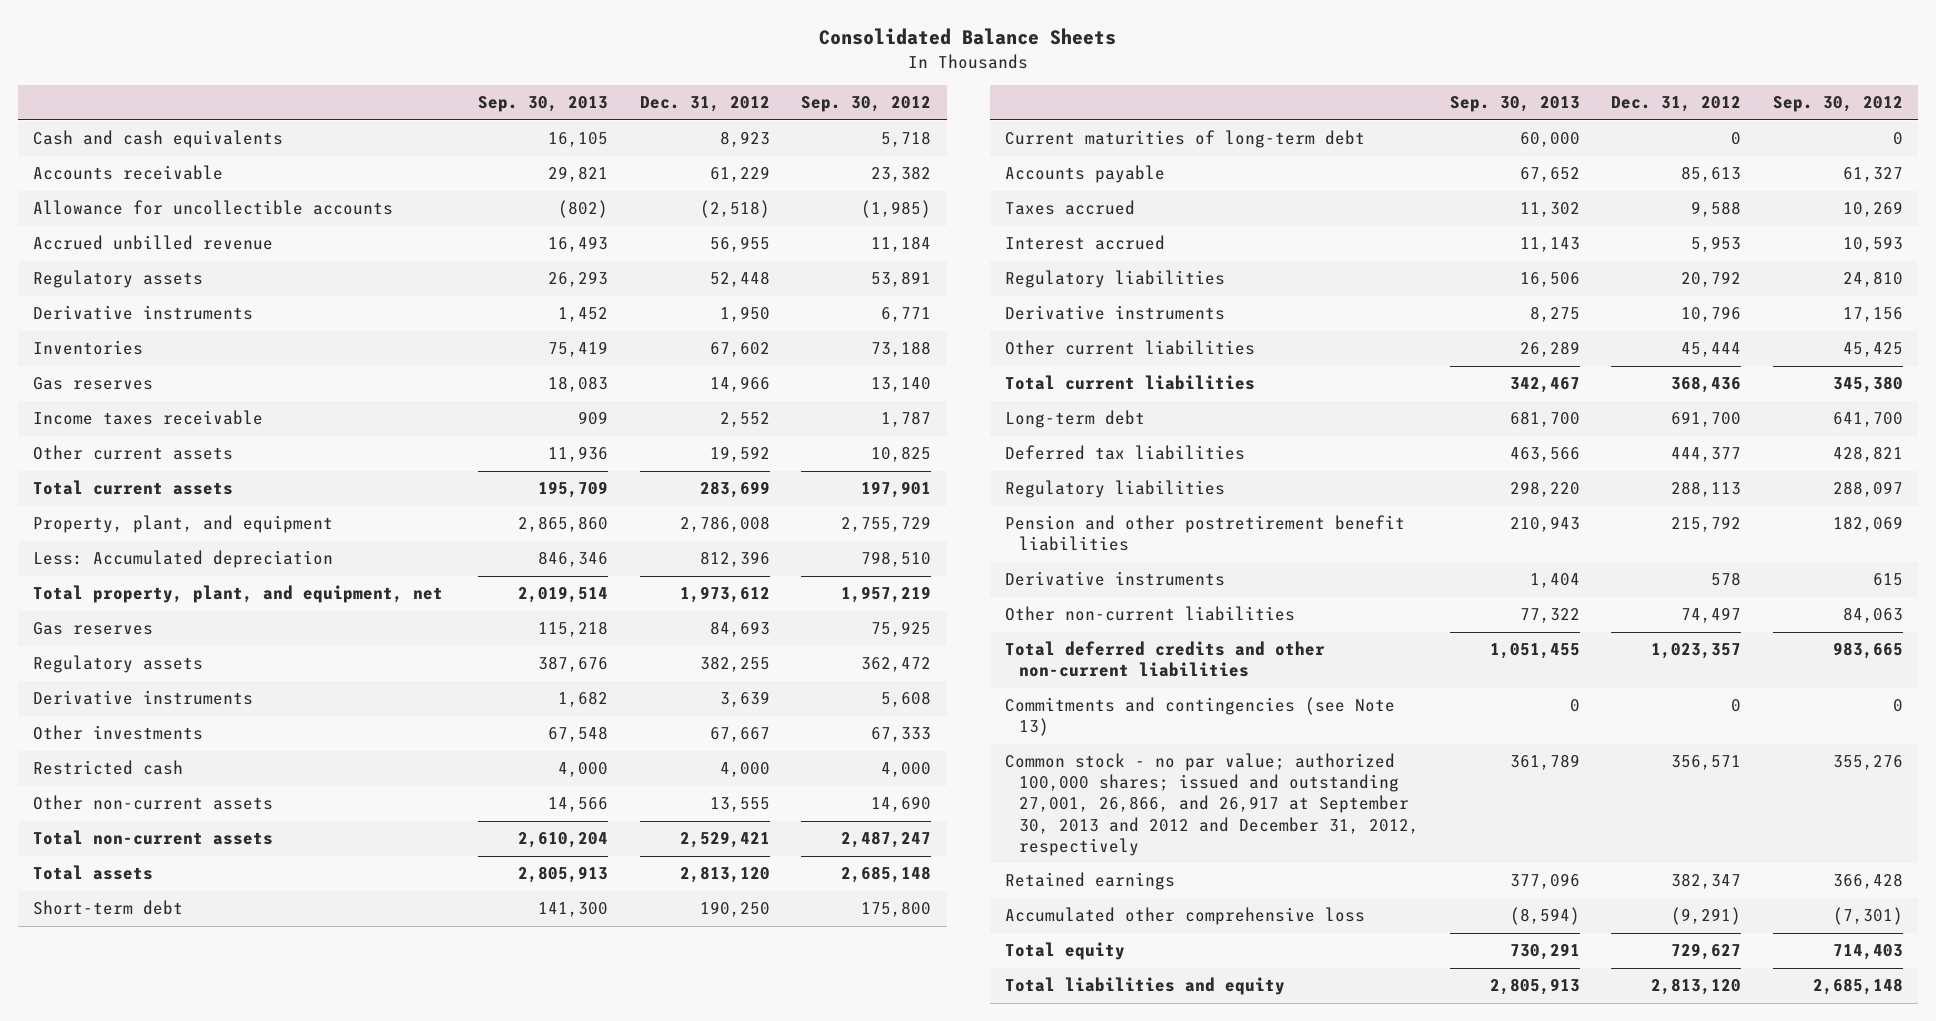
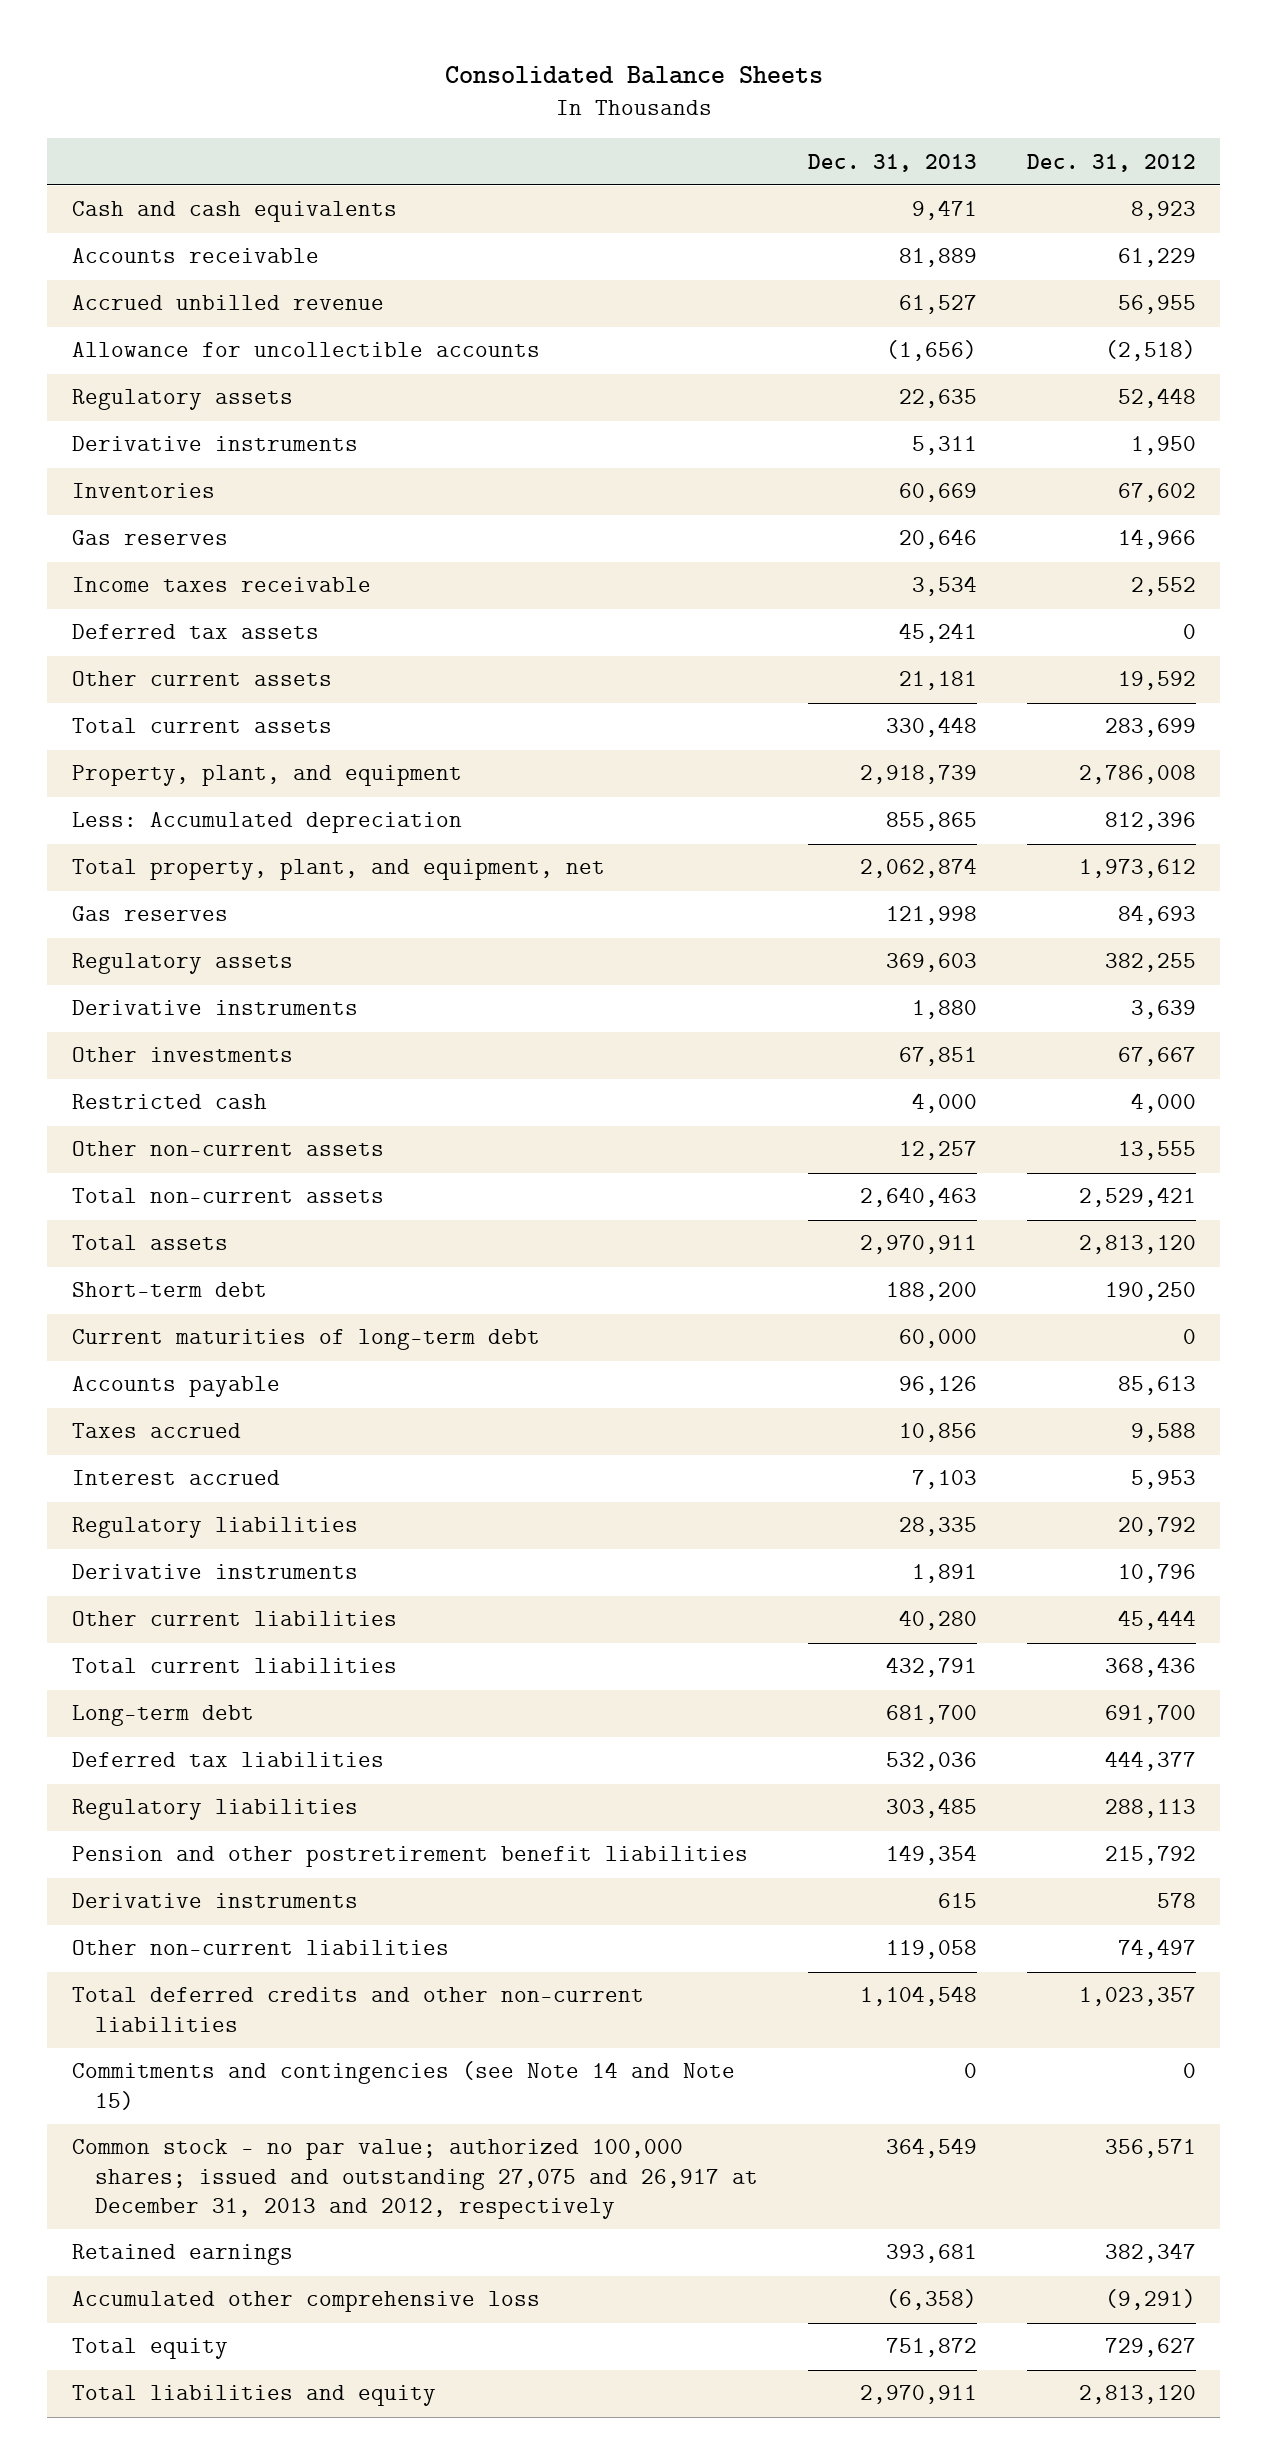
[478,96,609,113] Sep. 30, 2013 -> none
[800,96,931,113] Sep. 30, 2012 -> none
none -> [807,153,977,172] Dec. 31, 2013
[33,200,394,216] Allowance for uncollectible accounts -> [71,342,540,358] Allowance for uncollectible accounts
none -> [71,624,319,640] Deferred tax assets
[1005,697,1396,737] Commitments and contingencies (see Note 13) -> [71,2061,735,2110] Commitments and contingencies (see Note 14 and Note 15)
[1005,753,1419,856] Common stock - no par value; authorized 100,000 shares; issued and outstanding 27,001, 26,866, and 26,917 at September 30, 2013 and 2012 and December 31, 2012, respectively -> [71,2139,759,2219] Common stock - no par value; authorized 100,000 shares; issued and outstanding 27,075 and 26,917 at December 31, 2013 and 2012, respectively

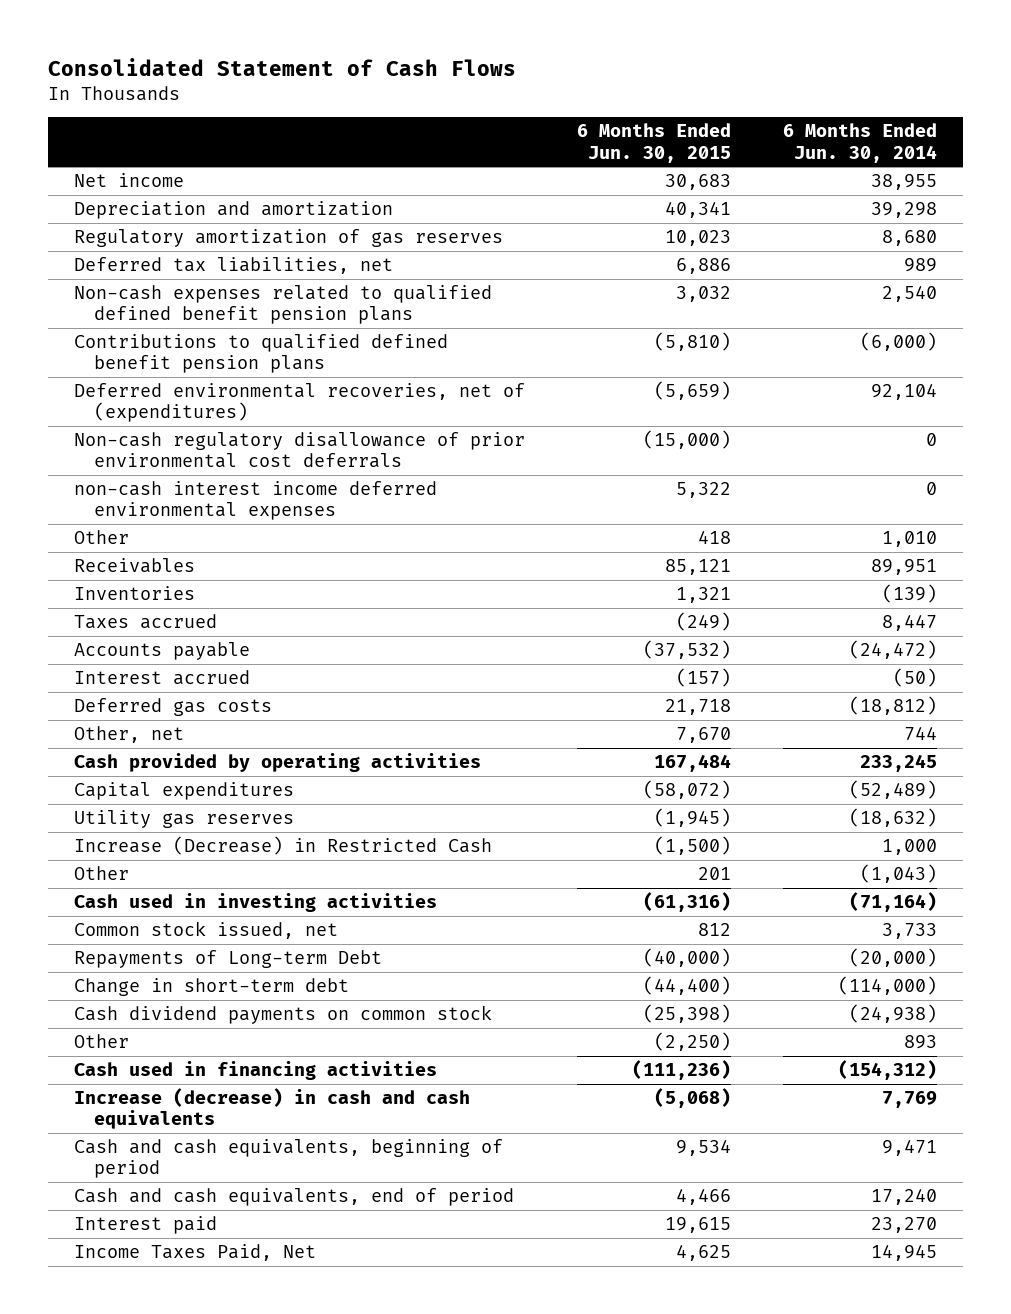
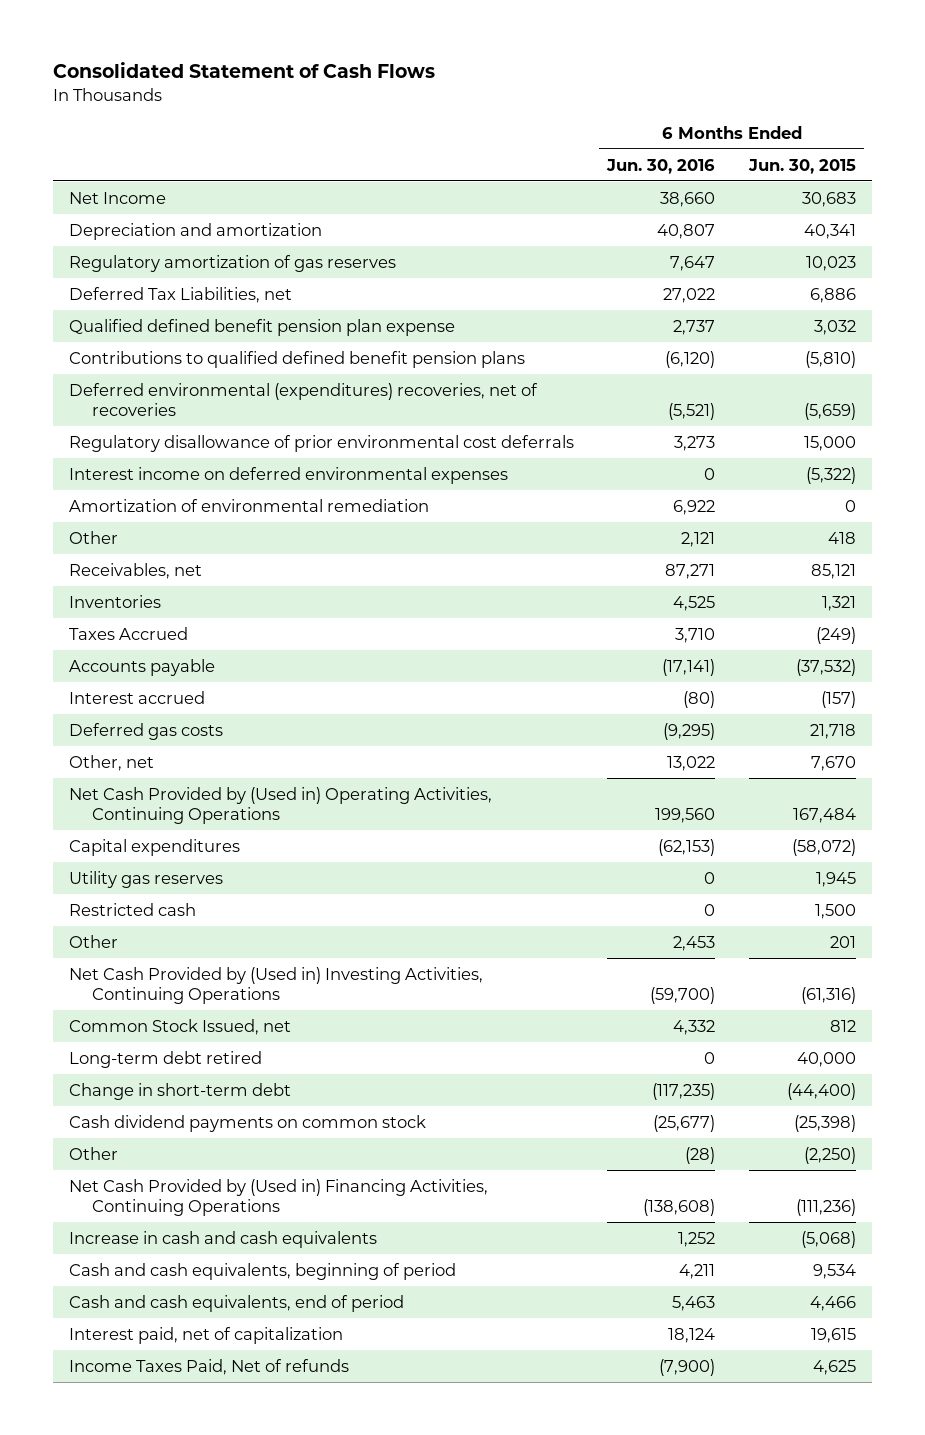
[782,123,937,163] 6 Months Ended Jun. 30, 2014 -> none
none -> [606,158,716,174] Jun. 30, 2016
[73,173,184,188] Net income -> [69,191,167,204] Net Income
[73,257,393,275] Deferred tax liabilities, net -> [69,286,293,303] Deferred Tax Liabilities, net
[73,285,492,325] Non-cash expenses related to qualified defined benefit pension plans -> [69,318,456,336] Qualified defined benefit pension plan expense
[73,383,525,423] Deferred environmental recoveries, net of (expenditures) -> [69,382,539,417] Deferred environmental (expenditures) recoveries, net of recoveries
[73,432,525,469] Non-cash regulatory disallowance of prior environmental cost deferrals -> [69,434,575,452] Regulatory disallowance of prior environmental cost deferrals
[642,430,731,450] (15,000) -> [803,435,856,451] 15,000
[73,481,437,521] non-cash interest income deferred environmental expenses -> [69,466,509,484] Interest income on deferred environmental expenses
[675,482,731,499] 5,322 -> [805,466,856,484] (5,322)
none -> [69,498,430,512] Amortization of environmental remediation
[73,558,195,574] Receivables -> [69,562,203,579] Receivables, net
[73,614,217,630] Taxes accrued -> [69,626,189,640] Taxes Accrued
[73,753,481,773] Cash provided by operating activities -> [69,786,493,825] Net Cash Provided by (Used in) Operating Activities, Continuing Operations
[653,808,731,828] (1,945) -> [815,871,856,887] 1,945
[73,836,492,856] Increase (Decrease) in Restricted Cash -> [69,902,197,916] Restricted cash
[653,836,731,856] (1,500) -> [814,903,856,919] 1,500
[73,893,437,913] Cash used in investing activities -> [69,966,484,1005] Net Cash Provided by (Used in) Investing Activities, Continuing Operations
[73,921,338,940] Common stock issued, net -> [69,1018,292,1035] Common Stock Issued, net
[73,950,382,969] Repayments of Long-term Debt -> [69,1050,263,1068] Long-term debt retired
[642,948,731,968] (40,000) -> [796,1051,856,1067] 40,000
[73,1061,437,1081] Cash used in financing activities -> [69,1178,489,1217] Net Cash Provided by (Used in) Financing Activities, Continuing Operations
[73,1088,470,1130] Increase (decrease) in cash and cash equivalents -> [69,1230,378,1248] Increase in cash and cash equivalents
[73,1216,217,1235] Interest paid -> [69,1326,344,1344] Interest paid, net of capitalization
[73,1244,316,1262] Income Taxes Paid, Net -> [69,1358,350,1375] Income Taxes Paid, Net of refunds

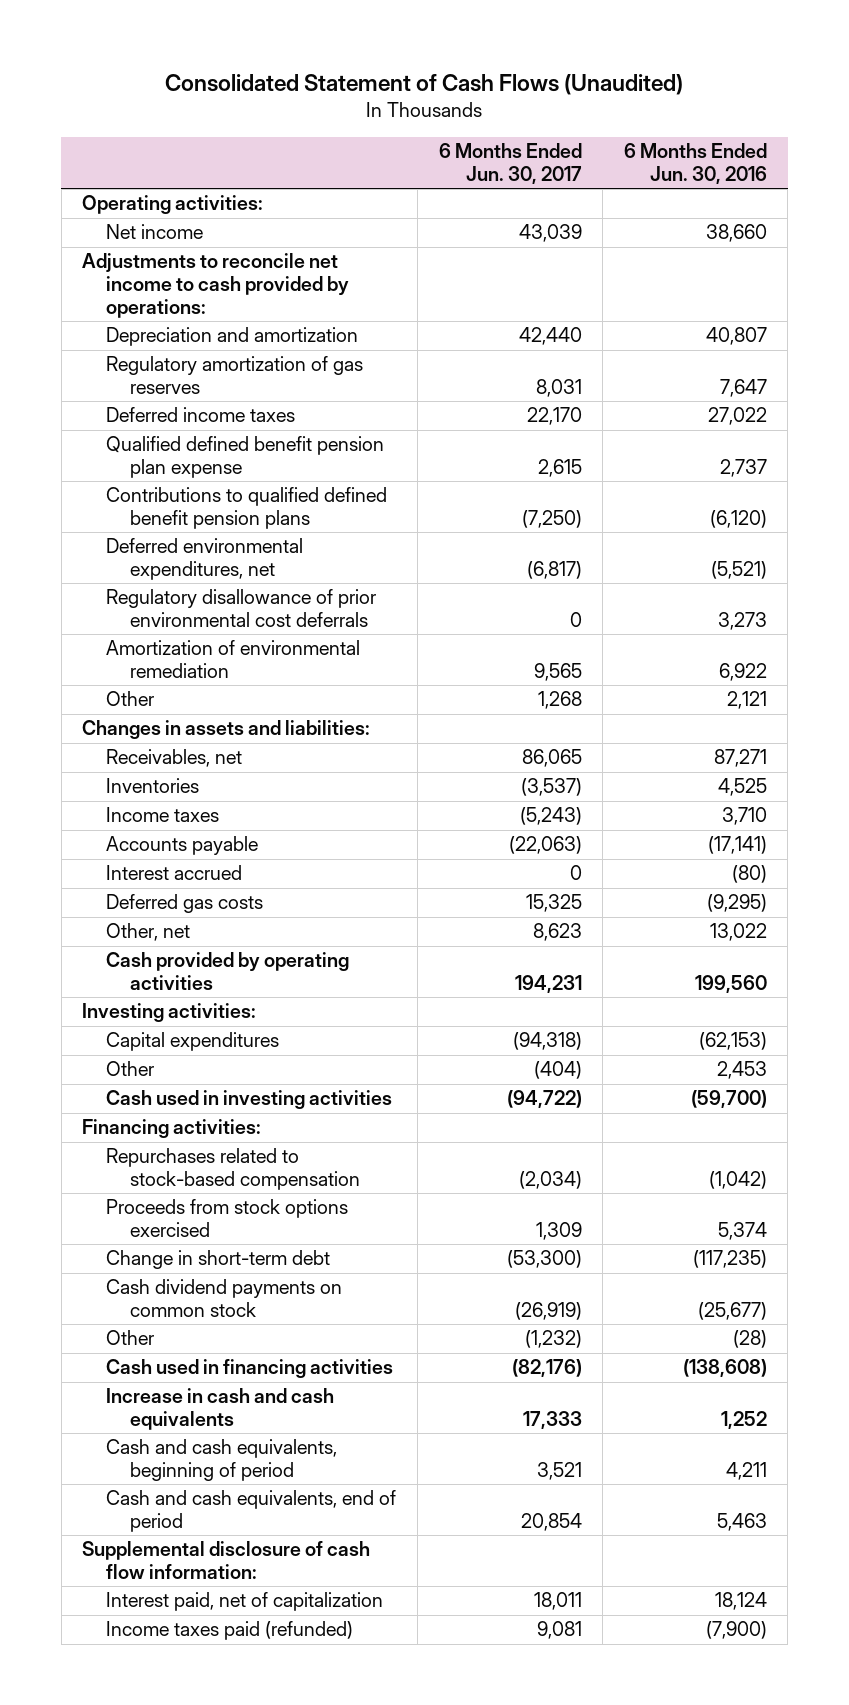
[52,62,435,79] Consolidated Statement of Cash Flows -> [165,74,684,96] Consolidated Statement of Cash Flows (Unaudited)
[747,158,856,174] Jun. 30, 2015 -> none
none -> [438,143,582,185] 6 Months Ended Jun. 30, 2017
none -> [82,195,264,215] Operating activities:
[69,191,167,204] Net Income -> [106,224,204,240] Net income
none -> [82,253,350,319] Adjustments to reconcile net income to cash provided by operations:
[69,286,293,303] Deferred Tax Liabilities, net -> [106,407,296,423] Deferred income taxes
[69,382,539,417] Deferred environmental (expenditures) recoveries, net of recoveries -> [106,538,304,581] Deferred environmental expenditures, net
[69,466,509,484] Interest income on deferred environmental expenses -> none
none -> [82,720,371,740] Changes in assets and liabilities:
[69,626,189,640] Taxes Accrued -> [106,807,220,823] Income taxes
[69,786,493,825] Net Cash Provided by (Used in) Operating Activities, Continuing Operations -> [106,952,350,991] Cash provided by operating activities
none -> [82,1003,257,1023] Investing activities:
[69,870,224,888] Utility gas reserves -> none
[69,902,197,916] Restricted cash -> none
[69,1018,292,1035] Common Stock Issued, net -> none
[69,1050,263,1068] Long-term debt retired -> none
[69,966,484,1005] Net Cash Provided by (Used in) Investing Activities, Continuing Operations -> [106,1090,393,1110] Cash used in investing activities
none -> [82,1119,262,1139] Financing activities:
none -> [106,1148,361,1191] Repurchases related to stock-based compensation
none -> [106,1199,349,1238] Proceeds from stock options exercised
[69,1178,489,1217] Net Cash Provided by (Used in) Financing Activities, Continuing Operations -> [106,1359,394,1379] Cash used in financing activities
none -> [82,1541,371,1580] Supplemental disclosure of cash flow information:
[69,1358,350,1375] Income Taxes Paid, Net of refunds -> [106,1621,354,1641] Income taxes paid (refunded)

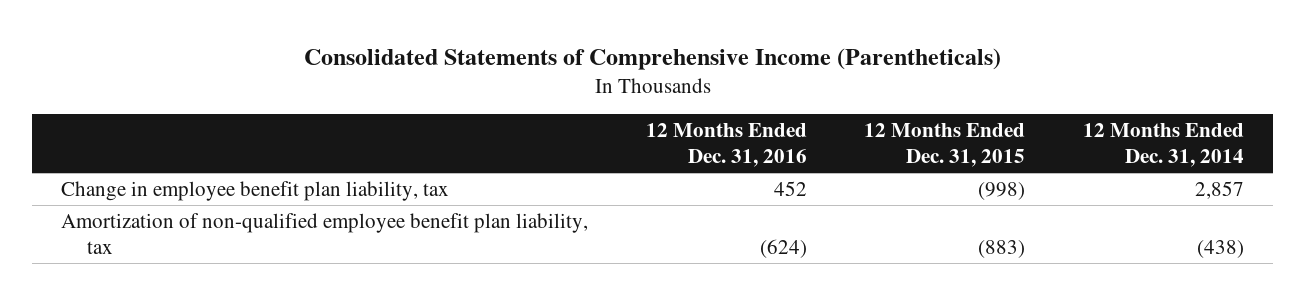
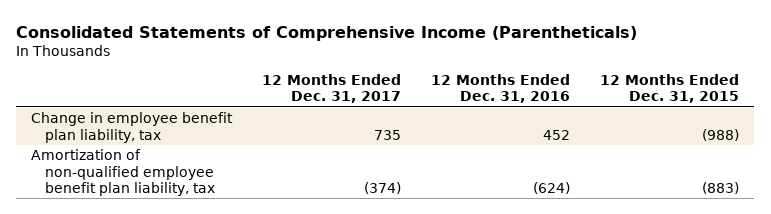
[1083,122,1245,168] 12 Months Ended Dec. 31, 2014 -> none
none -> [262,74,402,104] 12 Months Ended Dec. 31, 2017
[978,181,1026,200] (998) -> [702,128,740,141] (988)

